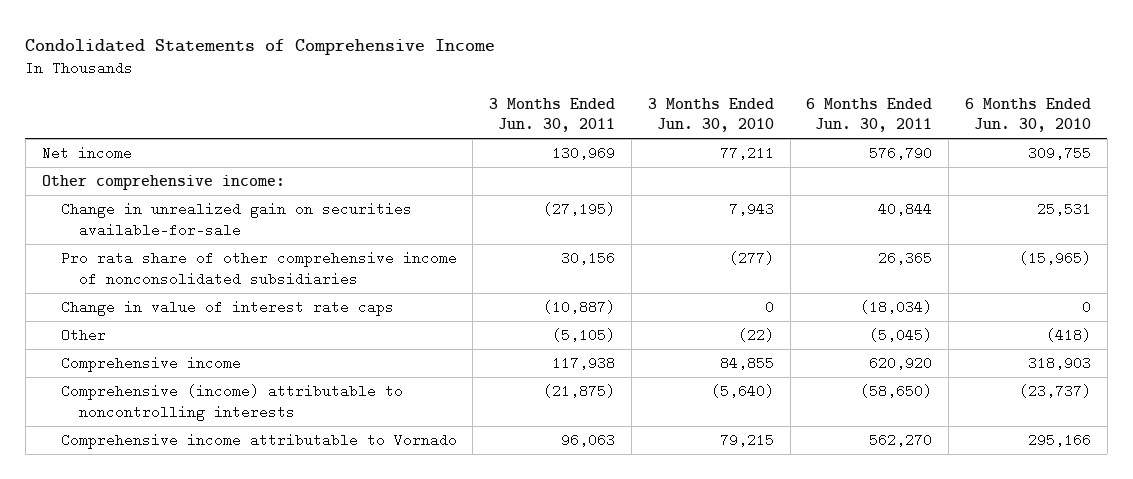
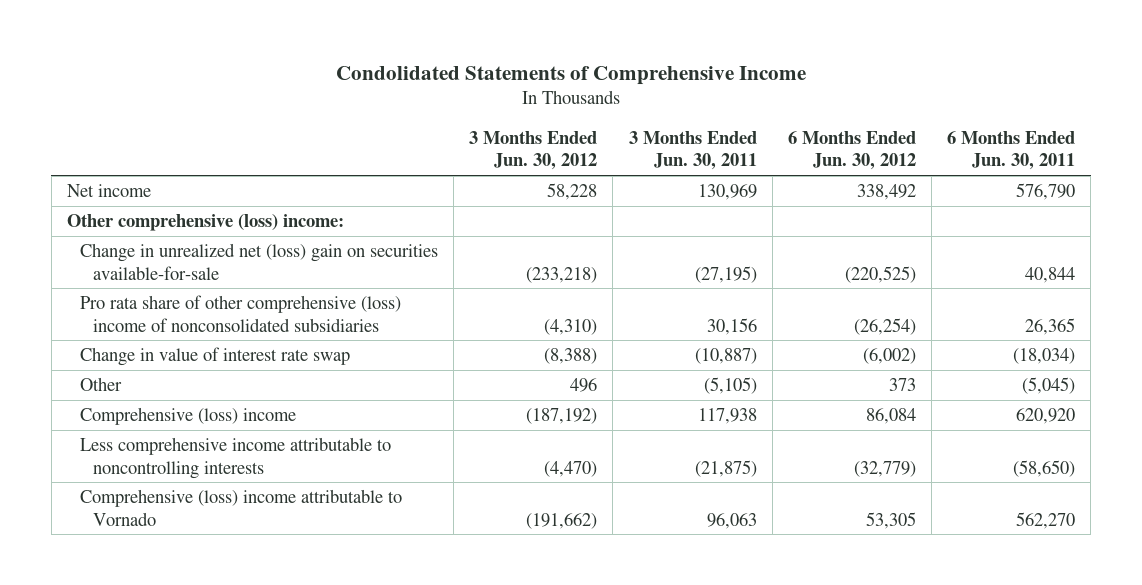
[647,97,774,132] 3 Months Ended Jun. 30, 2010 -> none
[965,97,1092,132] 6 Months Ended Jun. 30, 2010 -> none
none -> [469,130,598,171] 3 Months Ended Jun. 30, 2012
none -> [787,130,916,171] 6 Months Ended Jun. 30, 2012
[41,175,285,191] Other comprehensive income: -> [66,213,344,231] Other comprehensive (loss) income:
[60,202,412,237] Change in unrealized gain on securities available-for-sale -> [79,242,438,280] Change in unrealized net (loss) gain on securities available-for-sale
[60,251,457,286] Pro rata share of other comprehensive income of nonconsolidated subsidiaries -> [79,294,401,332] Pro rata share of other comprehensive (loss) income of nonconsolidated subsidiaries
[60,300,394,317] Change in value of interest rate caps -> [79,346,350,366] Change in value of interest rate swap
[60,356,241,373] Comprehensive income -> [79,406,296,425] Comprehensive (loss) income
[60,384,403,421] Comprehensive (income) attributable to noncontrolling interests -> [79,436,391,479] Less comprehensive income attributable to noncontrolling interests
[60,433,457,450] Comprehensive income attributable to Vornado -> [79,488,402,526] Comprehensive (loss) income attributable to Vornado

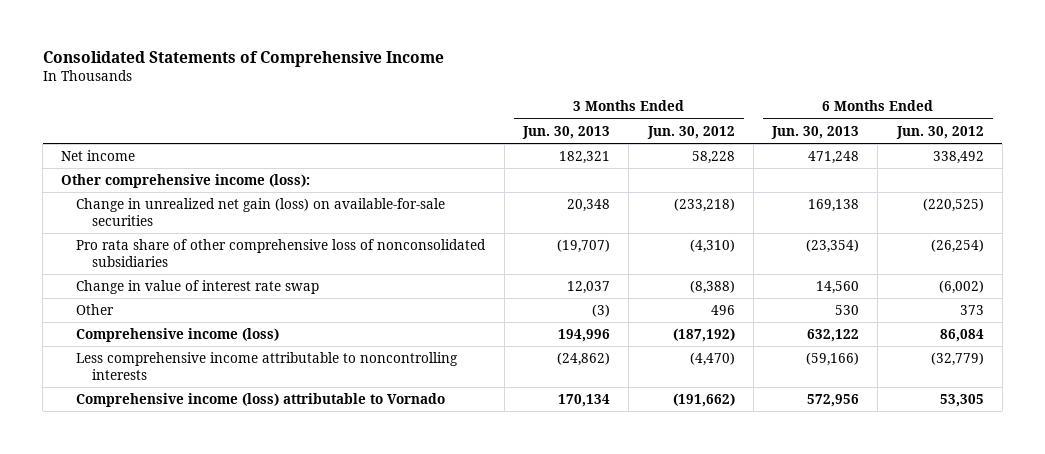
[335,65,806,85] Condolidated Statements of Comprehensive Income -> [42,51,444,68] Consolidated Statements of Comprehensive Income
[628,130,757,171] 3 Months Ended Jun. 30, 2011 -> none
[947,130,1076,171] 6 Months Ended Jun. 30, 2011 -> none
none -> [521,125,610,139] Jun. 30, 2013
none -> [771,125,860,139] Jun. 30, 2013
[66,213,344,231] Other comprehensive (loss) income: -> [61,173,311,188] Other comprehensive income (loss):
[79,242,438,280] Change in unrealized net (loss) gain on securities available-for-sale -> [76,197,446,227] Change in unrealized net gain (loss) on available-for-sale securities
[79,294,401,332] Pro rata share of other comprehensive (loss) income of nonconsolidated subsidiaries -> [76,238,487,268] Pro rata share of other comprehensive loss of nonconsolidated subsidiaries
[79,406,296,425] Comprehensive (loss) income -> [76,327,280,342] Comprehensive income (loss)
[79,488,402,526] Comprehensive (loss) income attributable to Vornado -> [76,392,446,407] Comprehensive income (loss) attributable to Vornado

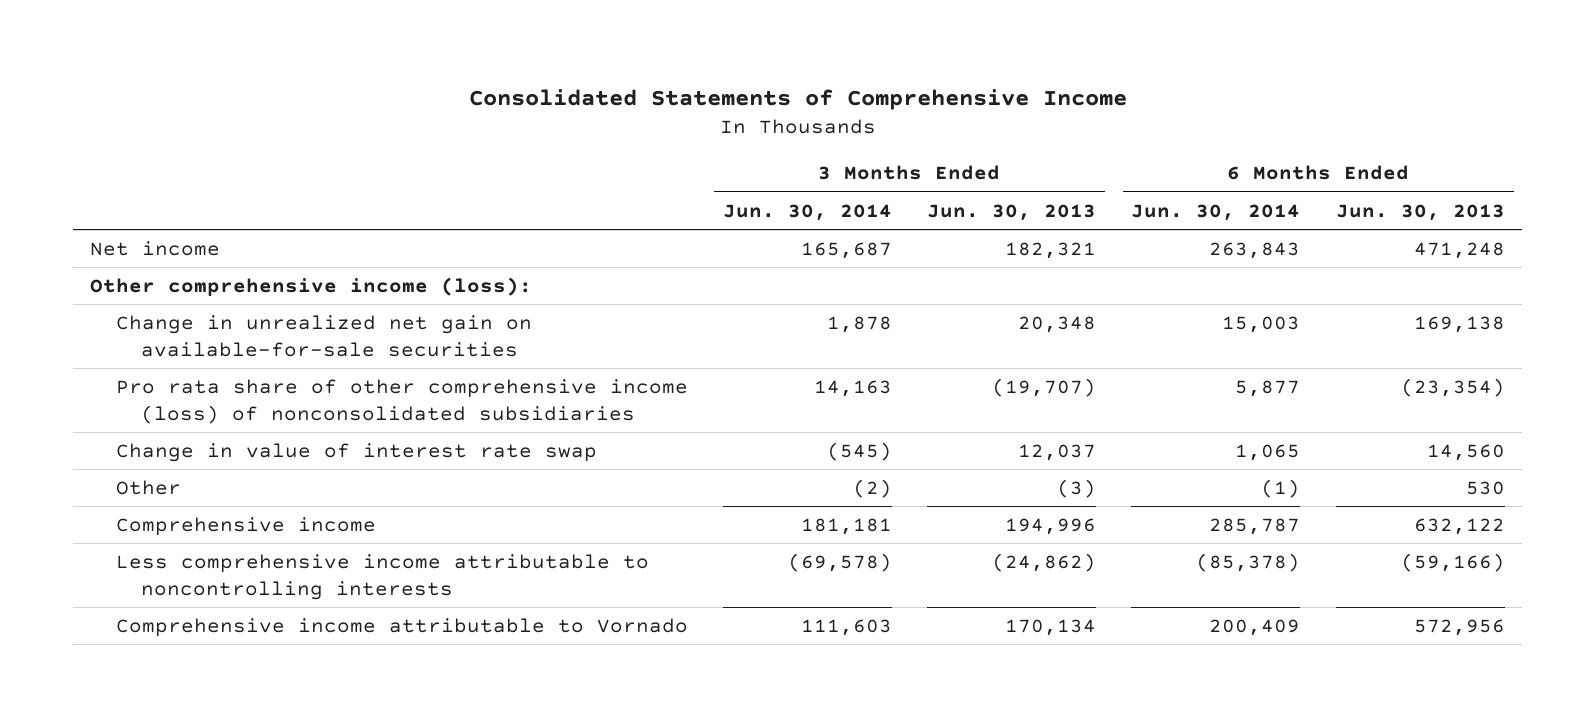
[646,125,735,139] Jun. 30, 2012 -> none
[895,125,984,139] Jun. 30, 2012 -> none
none -> [722,203,892,221] Jun. 30, 2014
none -> [1131,203,1301,221] Jun. 30, 2014
[76,197,446,227] Change in unrealized net gain (loss) on available-for-sale securities -> [115,314,532,357] Change in unrealized net gain on available-for-sale securities
[76,238,487,268] Pro rata share of other comprehensive loss of nonconsolidated subsidiaries -> [115,378,688,424] Pro rata share of other comprehensive income (loss) of nonconsolidated subsidiaries
[76,327,280,342] Comprehensive income (loss) -> [115,516,376,536] Comprehensive income
[76,392,446,407] Comprehensive income (loss) attributable to Vornado -> [115,617,688,637] Comprehensive income attributable to Vornado

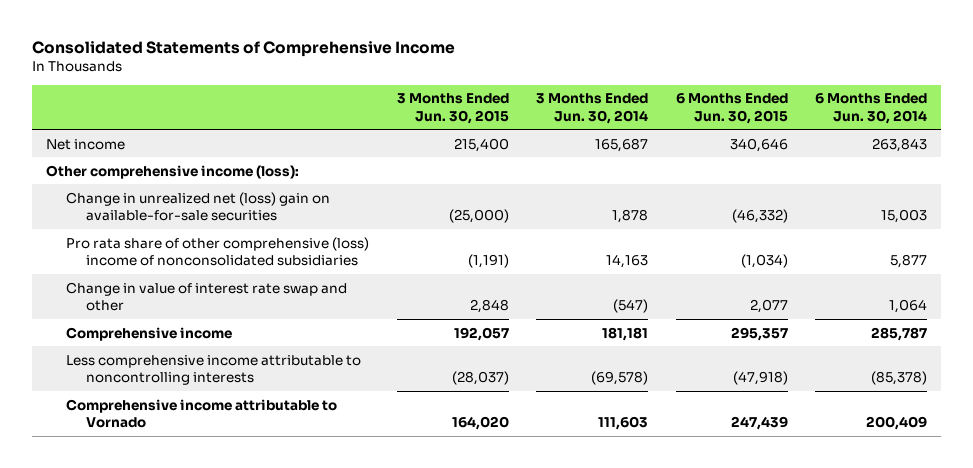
[927,203,1097,221] Jun. 30, 2013 -> none
[1335,203,1505,221] Jun. 30, 2013 -> none
none -> [396,93,509,124] 3 Months Ended Jun. 30, 2015
none -> [675,93,788,124] 6 Months Ended Jun. 30, 2015
[115,479,181,495] Other -> none
[115,314,532,357] Change in unrealized net gain on available-for-sale securities -> [66,191,331,221] Change in unrealized net (loss) gain on available-for-sale securities
[115,378,688,424] Pro rata share of other comprehensive income (loss) of nonconsolidated subsidiaries -> [66,236,370,266] Pro rata share of other comprehensive (loss) income of nonconsolidated subsidiaries
[115,442,597,462] Change in value of interest rate swap -> [66,281,348,311] Change in value of interest rate swap and other
[826,441,892,461] (545) -> [613,298,649,313] (547)
[1235,443,1301,461] 1,065 -> [889,298,928,313] 1,064

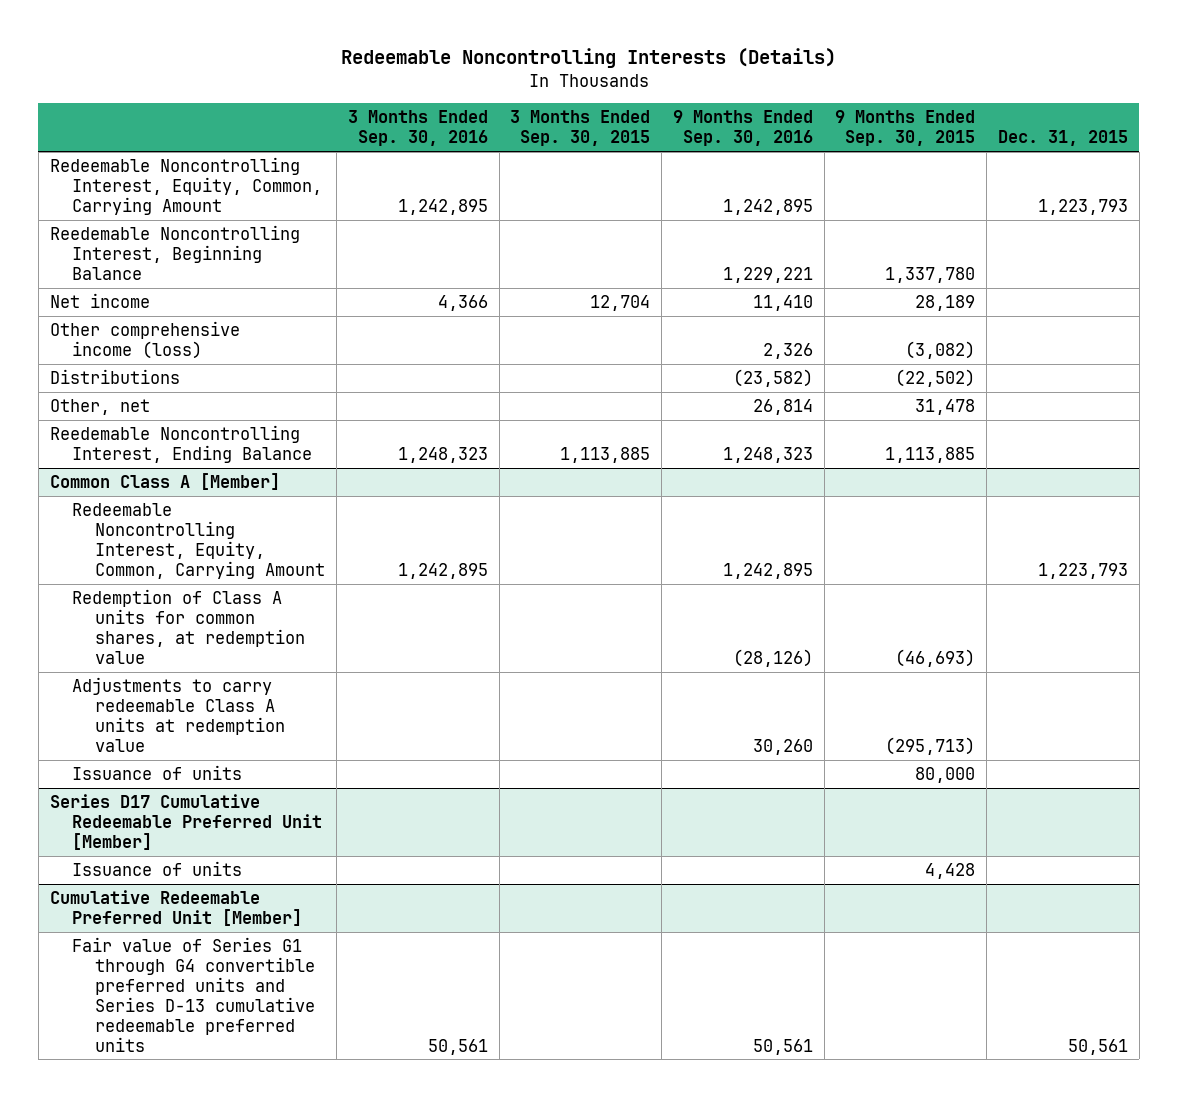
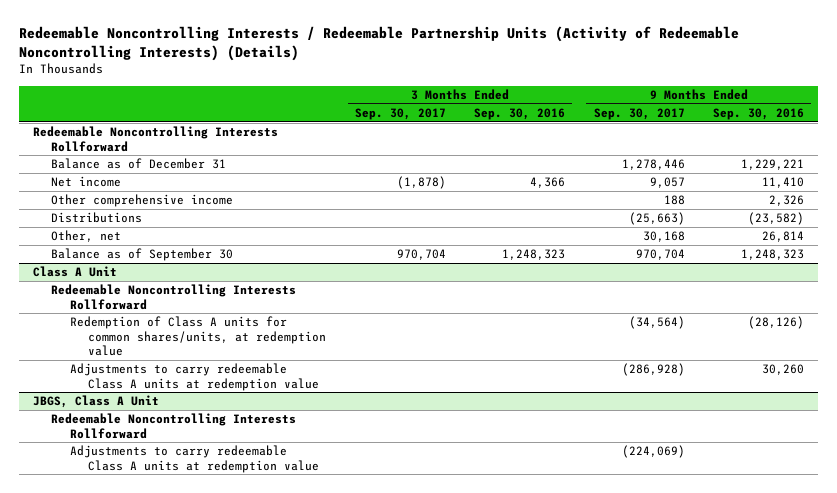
[340,48,836,69] Redeemable Noncontrolling Interests (Details) -> [18,25,739,61] Redeemable Noncontrolling Interests / Redeemable Partnership Units (Activity of Redeemable Noncontrolling Interests) (Details)
[510,110,651,147] 3 Months Ended Sep. 30, 2015 -> none
[835,110,976,147] 9 Months Ended Sep. 30, 2015 -> none
[998,130,1129,147] Dec. 31, 2015 -> none
none -> [354,108,446,121] Sep. 30, 2017
none -> [593,108,685,121] Sep. 30, 2017
[49,156,323,215] Redeemable Noncontrolling Interest, Equity, Common, Carrying Amount -> none
none -> [32,126,278,152] Redeemable Noncontrolling Interests Rollforward
[49,224,300,280] Reedemable Noncontrolling Interest, Beginning Balance -> [51,158,227,170] Balance as of December 31
[49,320,240,359] Other comprehensive income (loss) -> [51,194,234,208] Other comprehensive income
[72,502,326,579] Redeemable Noncontrolling Interest, Equity, Common, Carrying Amount -> none
[49,424,313,463] Reedemable Noncontrolling Interest, Ending Balance -> [51,248,234,262] Balance as of September 30
[49,472,280,490] Common Class A [Member] -> [32,266,117,278] Class A Unit
none -> [51,284,297,310] Redeemable Noncontrolling Interests Rollforward
[72,588,306,664] Redemption of Class A units for common shares, at redemption value -> [69,316,327,356] Redemption of Class A units for common shares/units, at redemption value
[72,764,243,780] Issuance of units -> none
[49,793,323,850] Series D17 Cumulative Redeemable Preferred Unit [Member] -> none
[72,860,243,876] Issuance of units -> none
[49,889,303,926] Cumulative Redeemable Preferred Unit [Member] -> none
[72,936,316,1052] Fair value of Series G1 through G4 convertible preferred units and Series D-13 cumulative redeemable preferred units -> none
none -> [32,395,159,409] JBGS, Class A Unit
none -> [51,413,297,439] Redeemable Noncontrolling Interests Rollforward
none -> [69,445,320,473] Adjustments to carry redeemable Class A units at redemption value

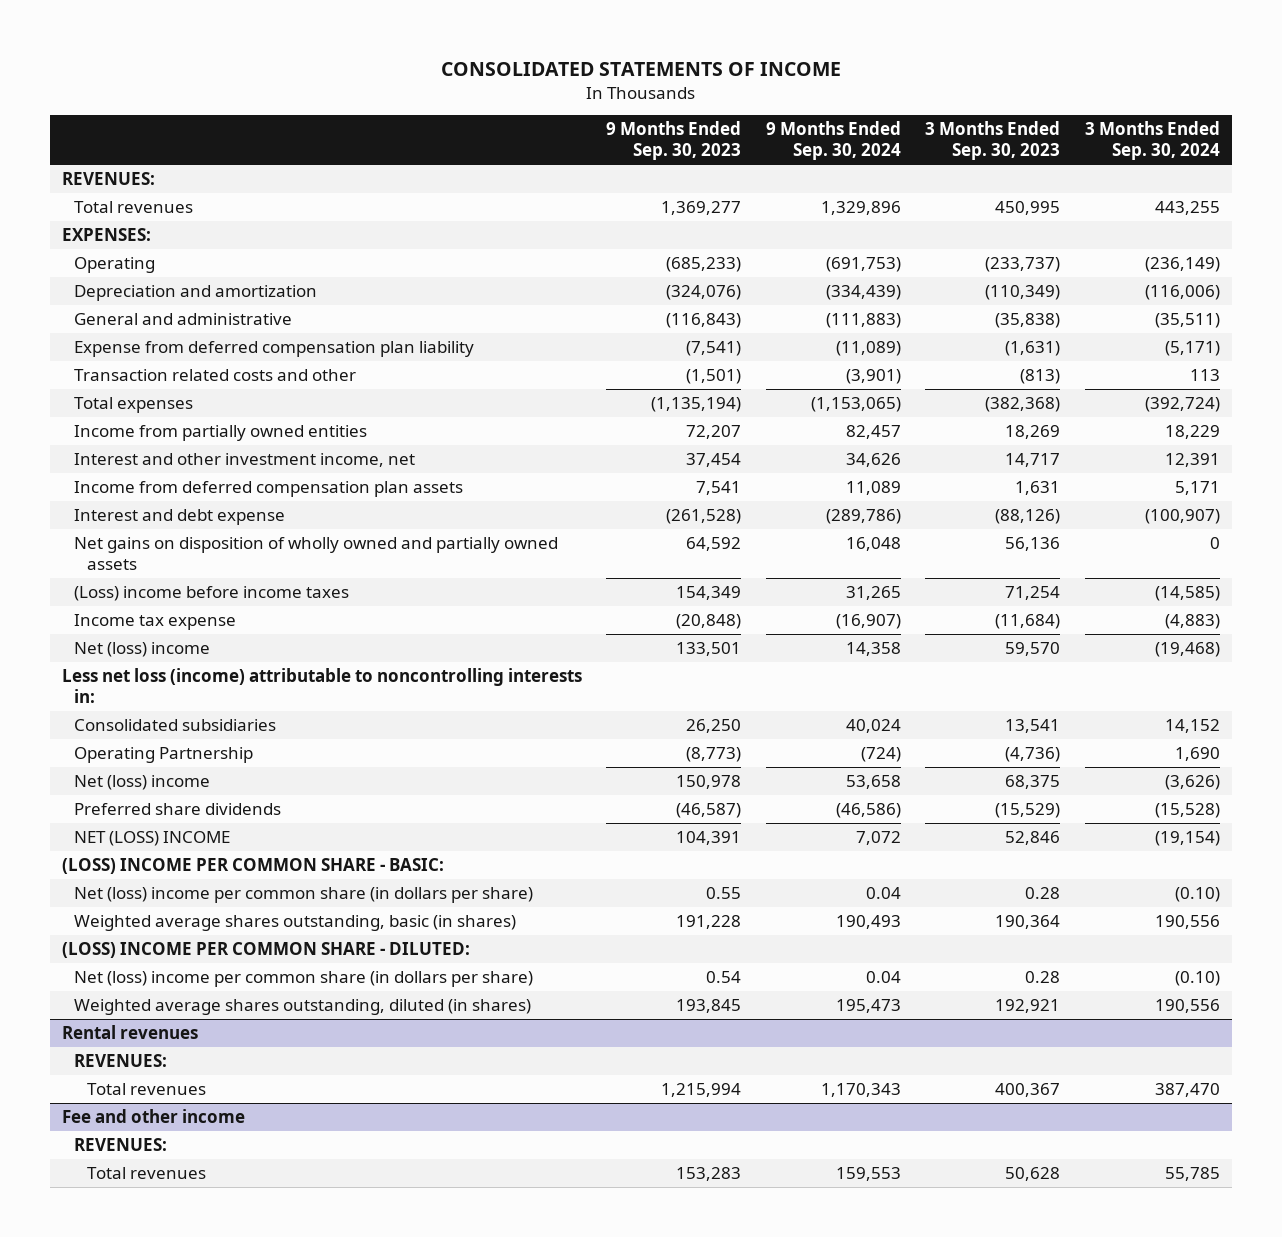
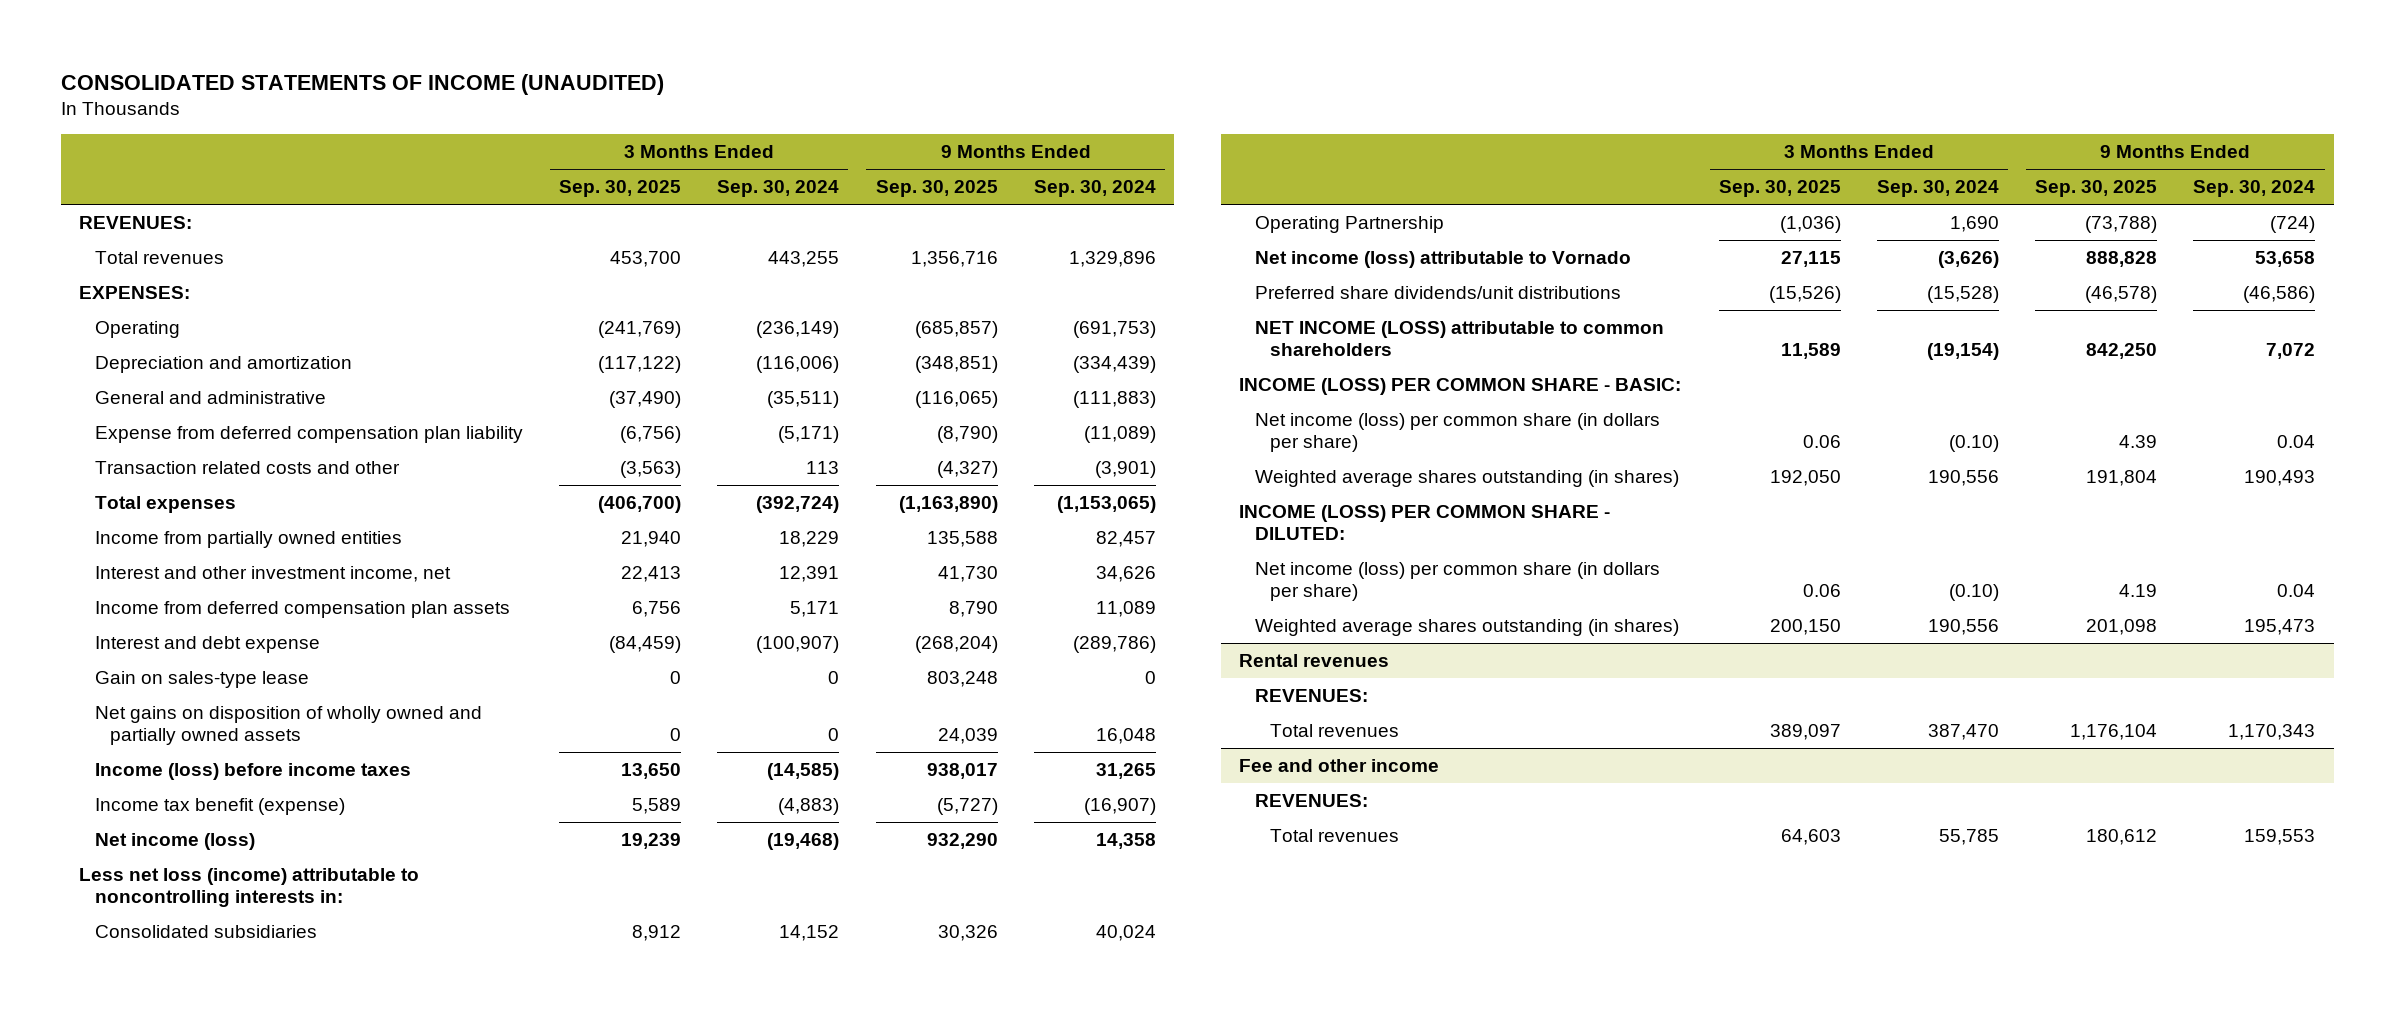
[440,61,841,76] CONSOLIDATED STATEMENTS OF INCOME -> [61,74,665,96] CONSOLIDATED STATEMENTS OF INCOME (UNAUDITED)
[606,121,742,161] 9 Months Ended Sep. 30, 2023 -> none
[925,121,1061,161] 3 Months Ended Sep. 30, 2023 -> none
none -> [559,180,682,198] Sep. 30, 2025
none -> [875,180,998,198] Sep. 30, 2025
none -> [94,670,309,688] Gain on sales-type lease
[74,586,350,602] (Loss) income before income taxes -> [94,762,411,780] Income (loss) before income taxes
[74,614,237,631] Income tax expense -> [94,797,345,815] Income tax benefit (expense)
[74,642,211,658] Net (loss) income -> [94,832,255,850] Net income (loss)
[74,775,211,791] Net (loss) income -> [1254,250,1631,268] Net income (loss) attributable to Vornado
[74,803,282,816] Preferred share dividends -> [1254,285,1621,299] Preferred share dividends/unit distributions
[74,831,231,847] NET (LOSS) INCOME -> [1254,320,1664,356] NET INCOME (LOSS) attributable to common shareholders
[61,858,444,875] (LOSS) INCOME PER COMMON SHARE - BASIC: -> [1238,377,1681,395] INCOME (LOSS) PER COMMON SHARE - BASIC:
[74,887,534,904] Net (loss) income per common share (in dollars per share) -> [1254,412,1660,452] Net income (loss) per common share (in dollars per share)
[74,915,517,932] Weighted average shares outstanding, basic (in shares) -> [1254,469,1679,487] Weighted average shares outstanding (in shares)
[61,942,470,959] (LOSS) INCOME PER COMMON SHARE - DILUTED: -> [1238,504,1610,540] INCOME (LOSS) PER COMMON SHARE - DILUTED:
[74,971,534,988] Net (loss) income per common share (in dollars per share) -> [1254,561,1660,601] Net income (loss) per common share (in dollars per share)
[74,999,532,1016] Weighted average shares outstanding, diluted (in shares) -> [1254,618,1679,636] Weighted average shares outstanding (in shares)

